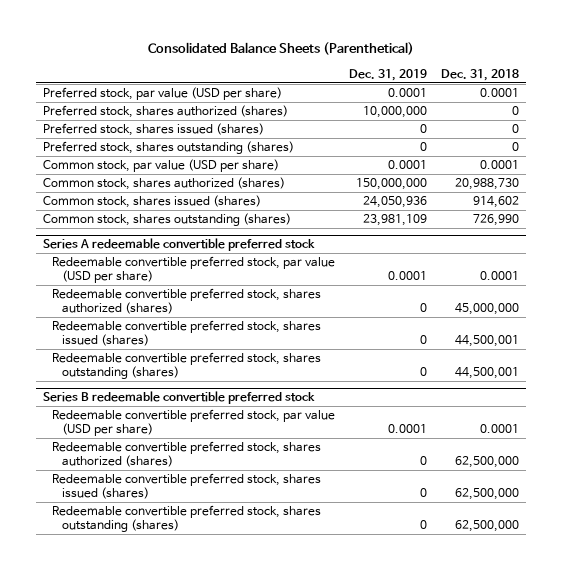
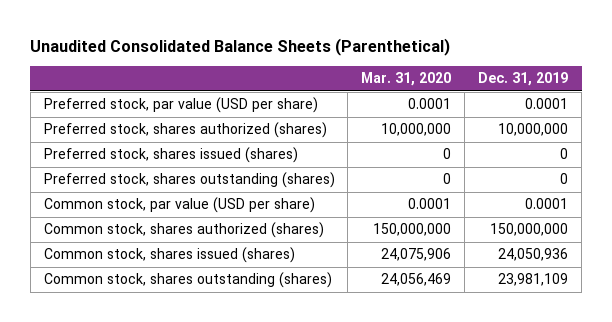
[148,42,415,56] Consolidated Balance Sheets (Parenthetical) -> [30,38,451,57] Unaudited Consolidated Balance Sheets (Parenthetical)
[441,68,520,81] Dec. 31, 2018 -> none
none -> [361,72,452,87] Mar. 31, 2020
[42,238,315,252] Series A redeemable convertible preferred stock -> none
[52,256,336,284] Redeemable convertible preferred stock, par value (USD per share) -> none
[52,288,322,315] Redeemable convertible preferred stock, shares authorized (shares) -> none
[52,320,322,347] Redeemable convertible preferred stock, shares issued (shares) -> none
[52,352,322,380] Redeemable convertible preferred stock, shares outstanding (shares) -> none
[42,391,315,405] Series B redeemable convertible preferred stock -> none
[52,409,336,437] Redeemable convertible preferred stock, par value (USD per share) -> none
[52,441,322,468] Redeemable convertible preferred stock, shares authorized (shares) -> none
[52,473,322,500] Redeemable convertible preferred stock, shares issued (shares) -> none
[52,505,322,533] Redeemable convertible preferred stock, shares outstanding (shares) -> none

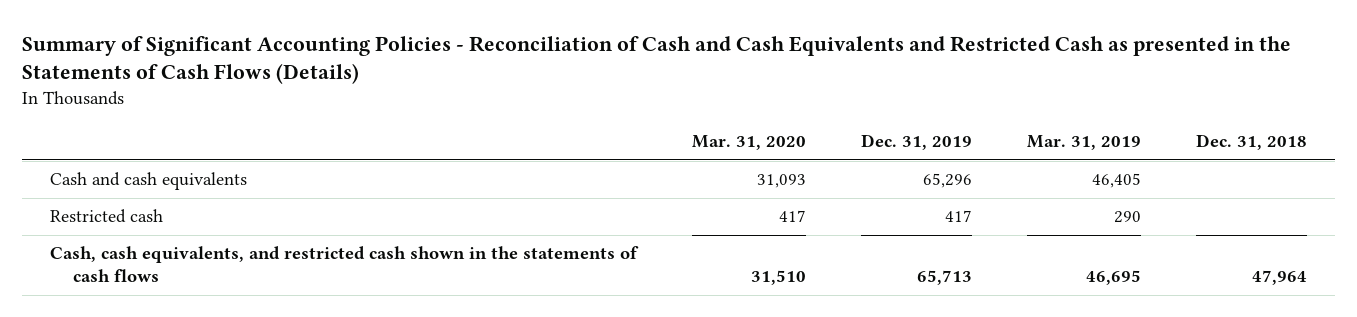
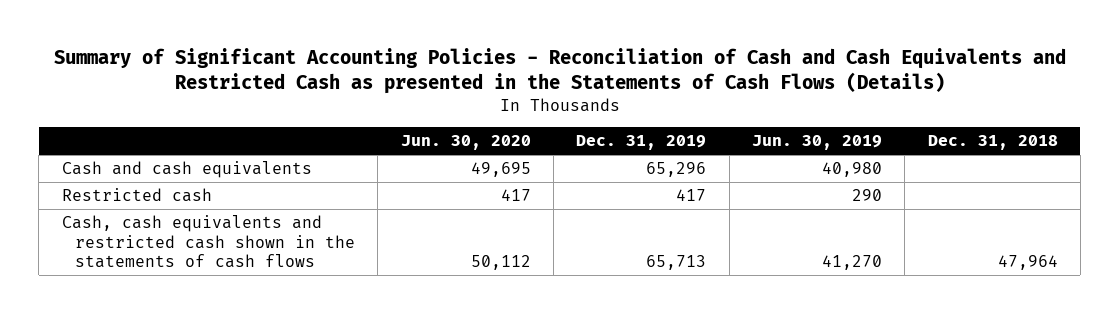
[691,135,806,151] Mar. 31, 2020 -> none
[1027,135,1142,151] Mar. 31, 2019 -> none
none -> [400,135,531,151] Jun. 30, 2020
none -> [751,135,882,151] Jun. 30, 2019
[49,246,639,283] Cash, cash equivalents, and restricted cash shown in the statements of cash flows -> [61,215,355,269] Cash, cash equivalents and restricted cash shown in the statements of cash flows

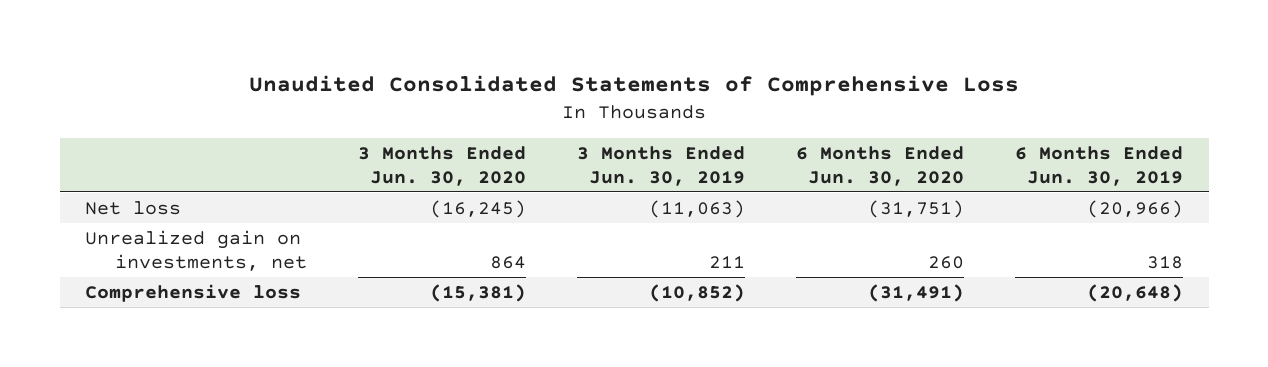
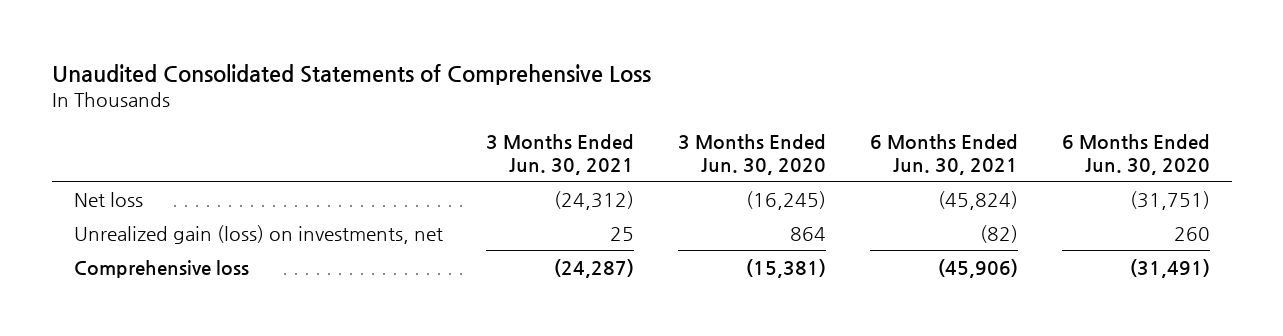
[577,146,746,186] 3 Months Ended Jun. 30, 2019 -> none
[1015,146,1184,186] 6 Months Ended Jun. 30, 2019 -> none
none -> [486,134,635,175] 3 Months Ended Jun. 30, 2021
none -> [870,134,1019,175] 6 Months Ended Jun. 30, 2021
[85,229,307,271] Unrealized gain on investments, net -> [73,224,443,244] Unrealized gain (loss) on investments, net

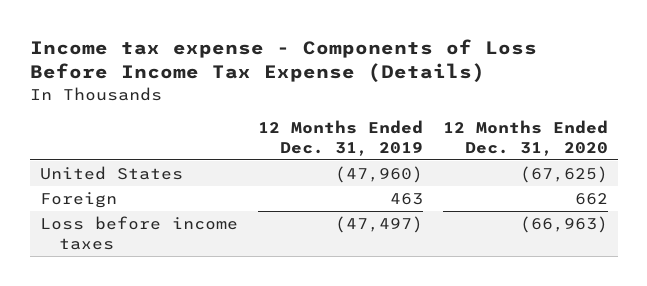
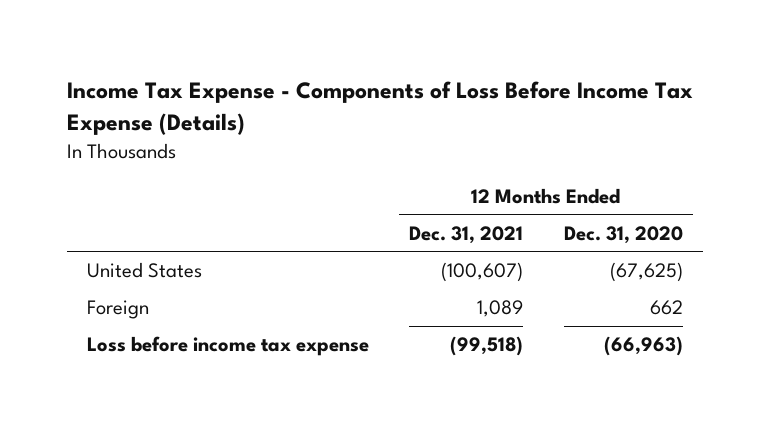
[29,38,537,83] Income tax expense - Components of Loss Before Income Tax Expense (Details) -> [66,81,693,136] Income Tax Expense - Components of Loss Before Income Tax Expense (Details)
[257,120,423,157] 12 Months Ended Dec. 31, 2019 -> none
none -> [409,225,524,244] Dec. 31, 2021
[39,215,238,250] Loss before income taxes -> [86,336,369,357] Loss before income tax expense

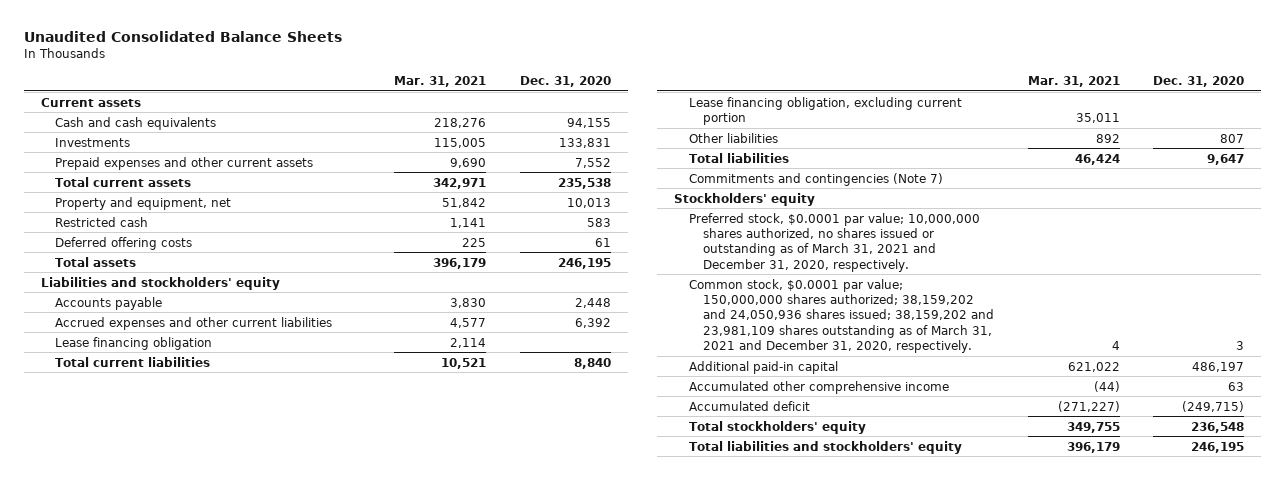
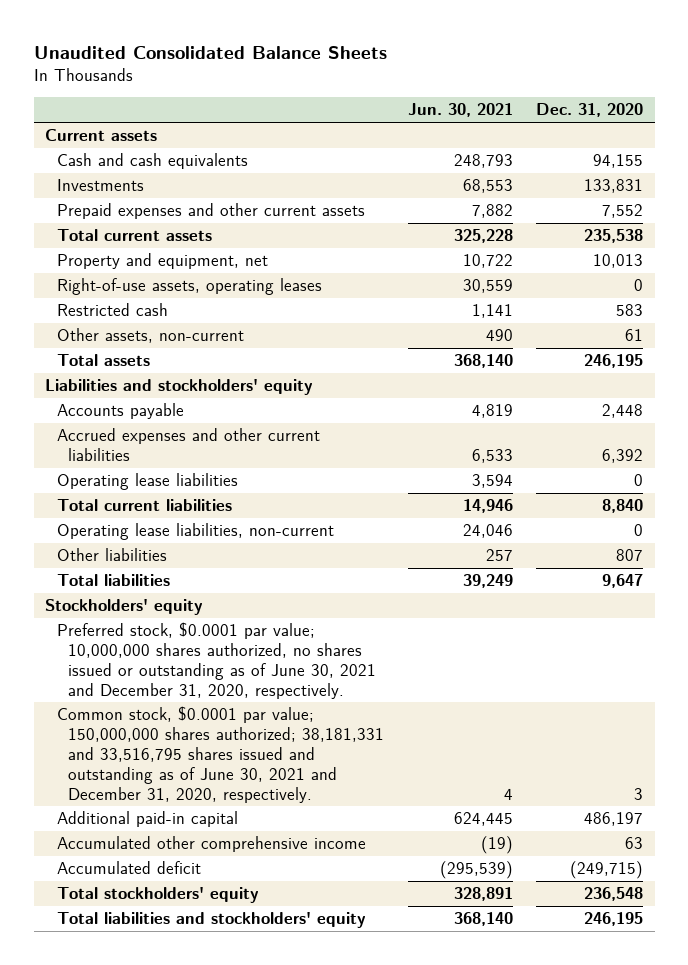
[394,75,487,87] Mar. 31, 2021 -> none
none -> [407,103,513,118] Jun. 30, 2021
none -> [56,278,322,296] Right-of-use assets, operating leases
[55,236,193,250] Deferred offering costs -> none
none -> [56,328,244,344] Other assets, non-current
[55,336,213,350] Lease financing obligation -> none
none -> [56,473,238,491] Operating lease liabilities
[688,96,962,125] Lease financing obligation, excluding current portion -> none
none -> [56,523,334,541] Operating lease liabilities, non-current
[688,172,943,186] Commitments and contingencies (Note 7) -> none
[688,212,980,272] Preferred stock, $0.0001 par value; 10,000,000 shares authorized, no shares issued or outstanding as of March 31, 2021 and December 31, 2020, respectively. -> [56,622,377,699] Preferred stock, $0.0001 par value; 10,000,000 shares authorized, no shares issued or outstanding as of June 30, 2021 and December 31, 2020, respectively.
[688,278,994,353] Common stock, $0.0001 par value; 150,000,000 shares authorized; 38,159,202 and 24,050,936 shares issued; 38,159,202 and 23,981,109 shares outstanding as of March 31, 2021 and December 31, 2020, respectively. -> [56,706,385,803] Common stock, $0.0001 par value; 150,000,000 shares authorized; 38,181,331 and 33,516,795 shares issued and outstanding as of June 30, 2021 and December 31, 2020, respectively.

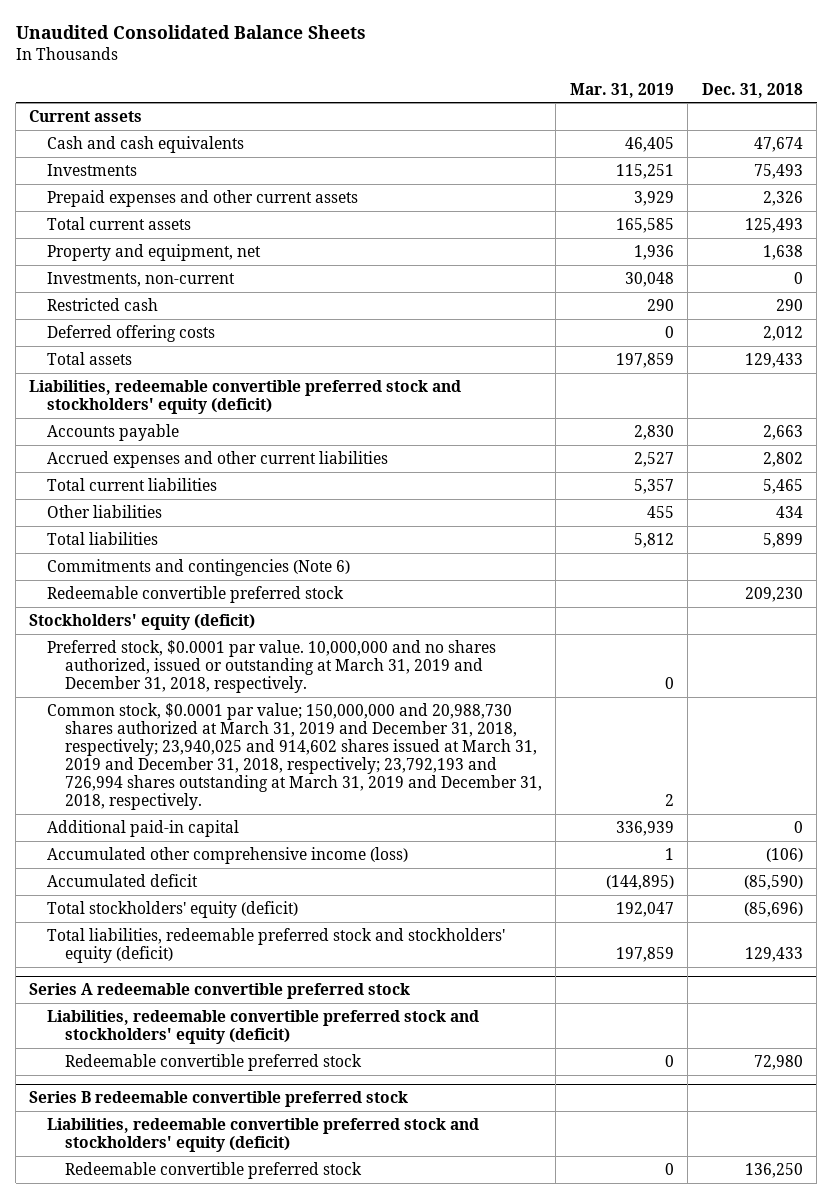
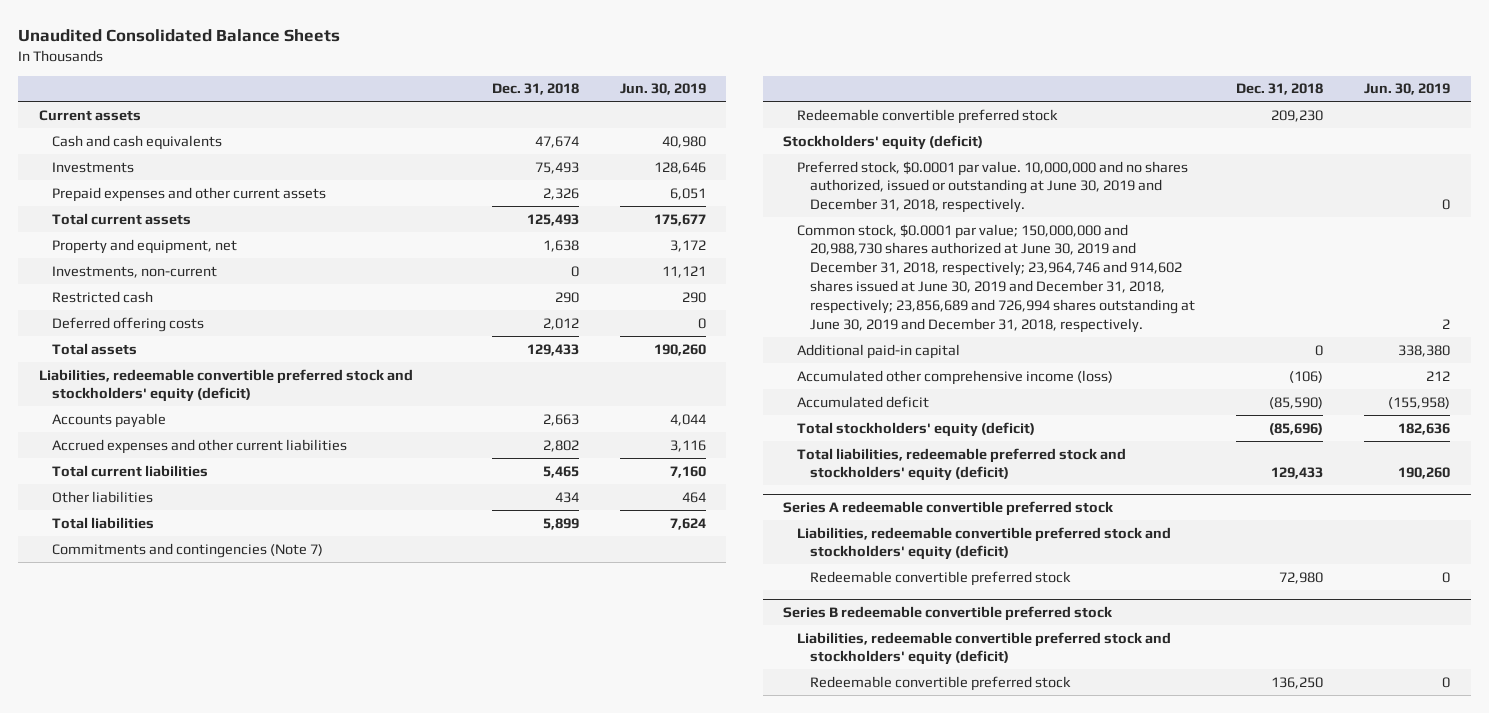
[569,82,674,98] Mar. 31, 2019 -> none
none -> [619,83,706,96] Jun. 30, 2019
[47,558,351,576] Commitments and contingencies (Note 6) -> [52,542,324,558] Commitments and contingencies (Note 7)
[47,639,497,694] Preferred stock, $0.0001 par value. 10,000,000 and no shares authorized, issued or outstanding at March 31, 2019 and December 31, 2018, respectively. -> [796,160,1188,214] Preferred stock, $0.0001 par value. 10,000,000 and no shares authorized, issued or outstanding at June 30, 2019 and December 31, 2018, respectively.
[47,702,543,811] Common stock, $0.0001 par value; 150,000,000 and 20,988,730 shares authorized at March 31, 2019 and December 31, 2018, respectively; 23,940,025 and 914,602 shares issued at March 31, 2019 and December 31, 2018, respectively; 23,792,193 and 726,994 shares outstanding at March 31, 2019 and December 31, 2018, respectively. -> [796,223,1196,333] Common stock, $0.0001 par value; 150,000,000 and 20,988,730 shares authorized at June 30, 2019 and December 31, 2018, respectively; 23,964,746 and 914,602 shares issued at June 30, 2019 and December 31, 2018, respectively; 23,856,689 and 726,994 shares outstanding at June 30, 2019 and December 31, 2018, respectively.

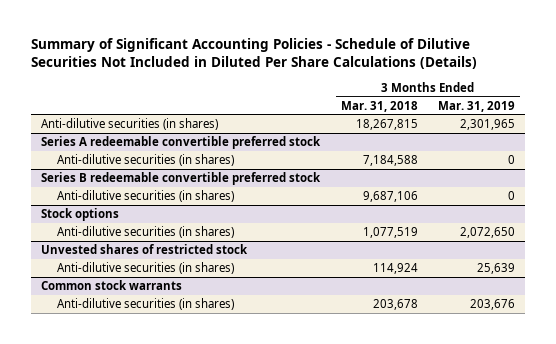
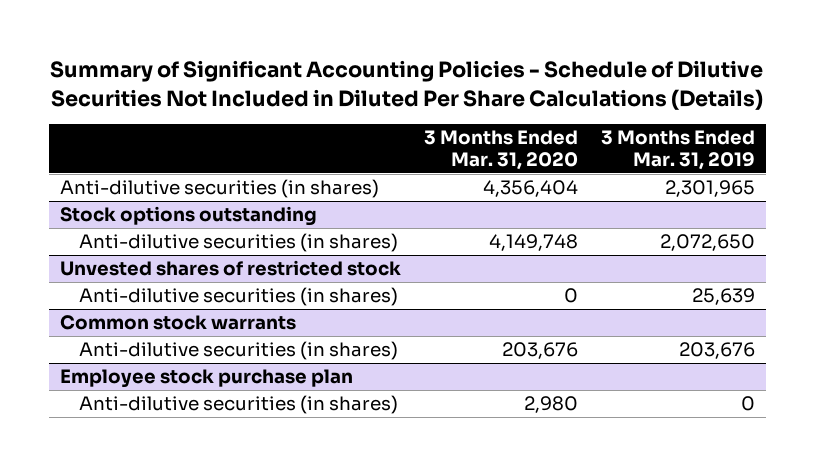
[340,100,418,112] Mar. 31, 2018 -> none
none -> [423,130,578,171] 3 Months Ended Mar. 31, 2020
[41,136,322,150] Series A redeemable convertible preferred stock -> none
[56,154,234,167] Anti-dilutive securities (in shares) -> none
[41,172,322,186] Series B redeemable convertible preferred stock -> none
[56,190,234,203] Anti-dilutive securities (in shares) -> none
[41,208,120,222] Stock options -> [60,206,318,227] Stock options outstanding
none -> [60,369,354,389] Employee stock purchase plan
none -> [79,395,399,415] Anti-dilutive securities (in shares)

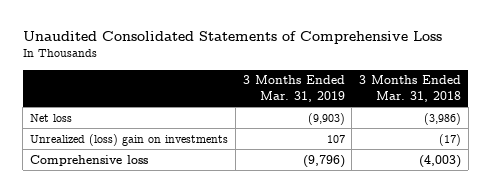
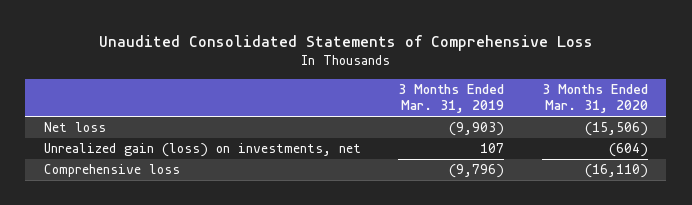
[359,75,462,102] 3 Months Ended Mar. 31, 2018 -> none
none -> [541,84,648,114] 3 Months Ended Mar. 31, 2020
[29,133,228,146] Unrealized (loss) gain on investments -> [43,143,361,158] Unrealized gain (loss) on investments, net

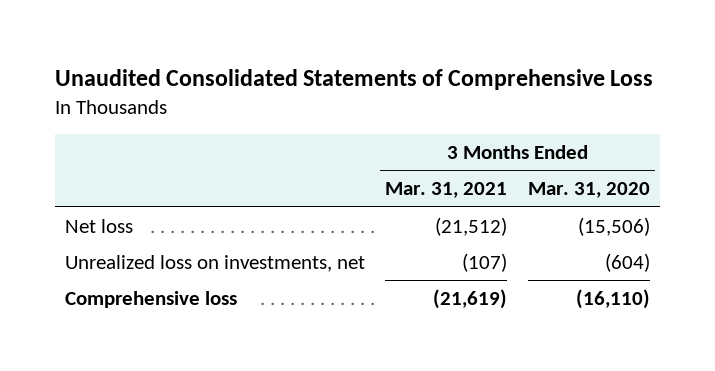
[398,84,505,114] 3 Months Ended Mar. 31, 2019 -> none
none -> [385,182,508,199] Mar. 31, 2021
[43,143,361,158] Unrealized gain (loss) on investments, net -> [65,254,366,272] Unrealized loss on investments, net

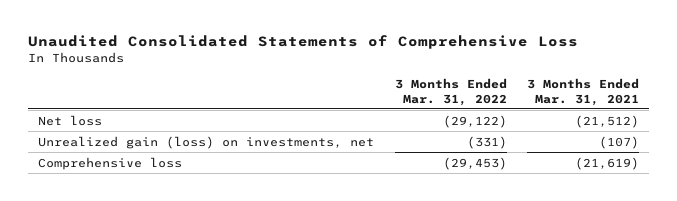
[527,182,650,199] Mar. 31, 2020 -> none
none -> [394,78,507,106] 3 Months Ended Mar. 31, 2022
[65,254,366,272] Unrealized loss on investments, net -> [38,135,375,149] Unrealized gain (loss) on investments, net

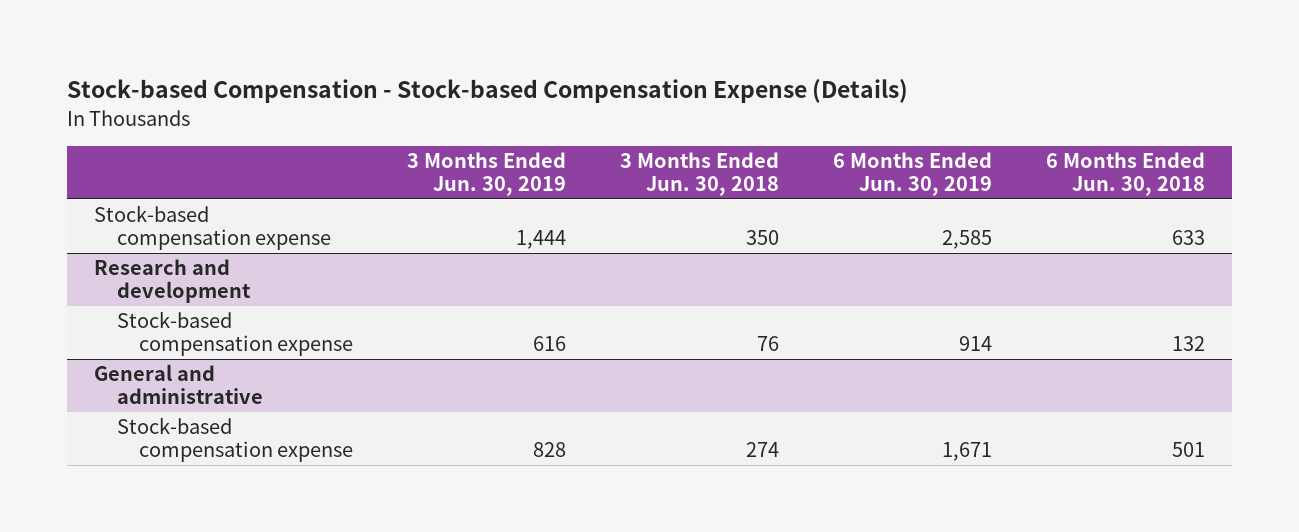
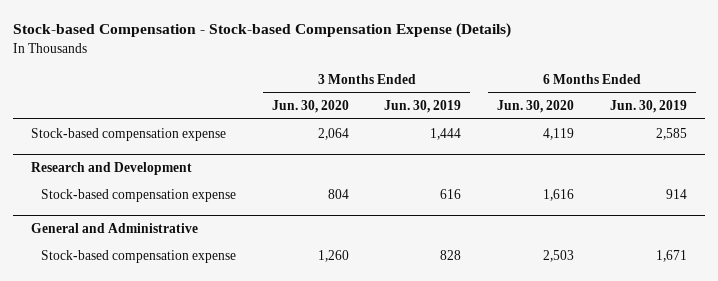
[620,151,780,197] 3 Months Ended Jun. 30, 2018 -> none
[1046,151,1206,197] 6 Months Ended Jun. 30, 2018 -> none
none -> [271,100,349,114] Jun. 30, 2020
none -> [497,100,575,114] Jun. 30, 2020
[94,259,251,304] Research and development -> [31,162,193,176] Research and Development
[94,364,263,405] General and administrative -> [31,223,199,234] General and Administrative

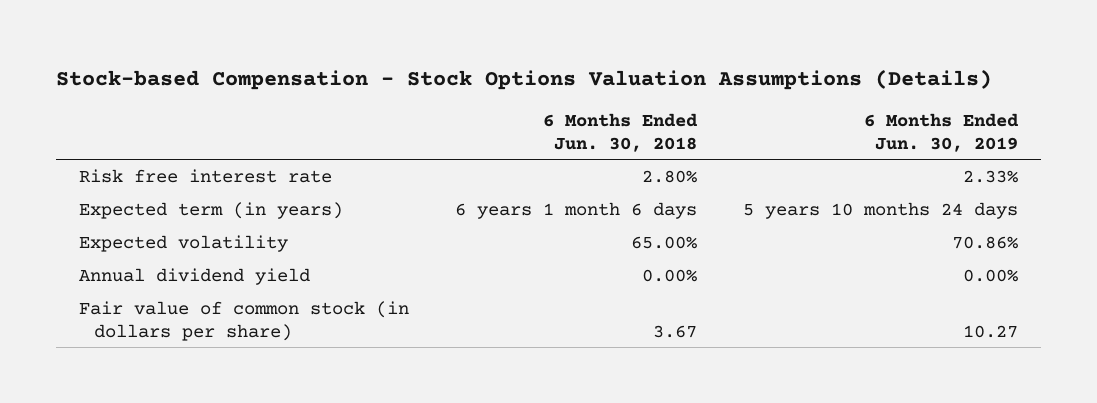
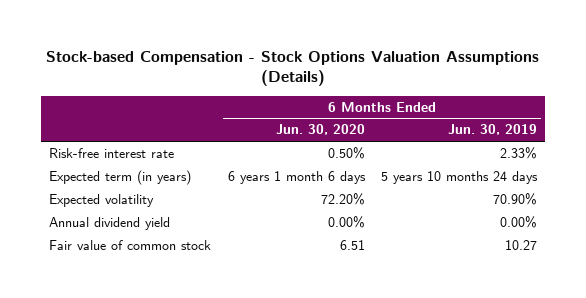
[542,112,698,152] 6 Months Ended Jun. 30, 2018 -> none
none -> [275,124,365,136] Jun. 30, 2020
[78,168,332,183] Risk free interest rate -> [49,148,175,159] Risk-free interest rate
[951,235,1018,249] 70.86% -> [493,193,538,206] 70.90%
[78,300,409,341] Fair value of common stock (in dollars per share) -> [49,240,212,251] Fair value of common stock

